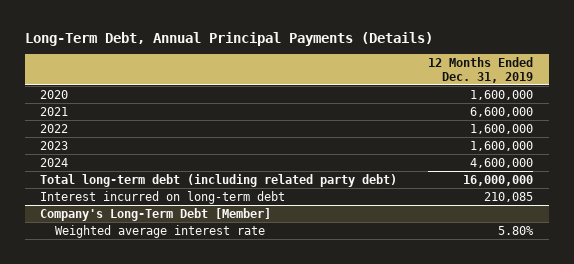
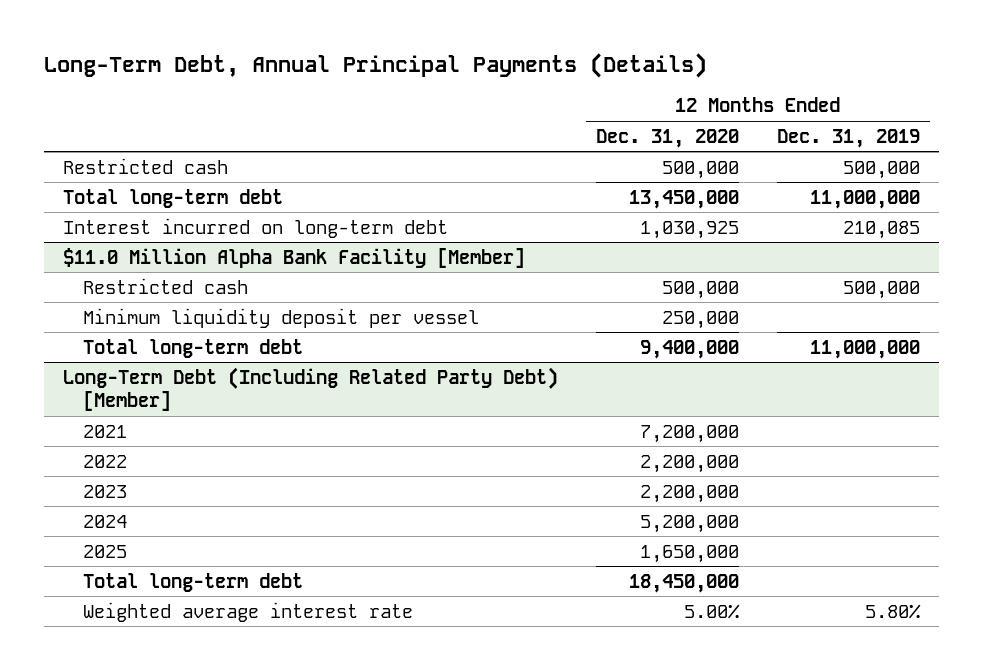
none -> [595,128,739,148] Dec. 31, 2020
[40,89,69,99] 2020 -> none
[40,106,69,116] 2021 -> none
[40,123,69,133] 2022 -> none
[40,140,69,150] 2023 -> none
[40,157,69,167] 2024 -> none
none -> [62,157,228,174] Restricted cash
[40,173,398,187] Total long-term debt (including related party debt) -> [62,188,283,208] Total long-term debt
[463,174,534,186] 16,000,000 -> [809,189,920,209] 11,000,000
none -> [62,247,525,268] $11.0 Million Alpha Bank Facility [Member]
none -> [82,277,248,294] Restricted cash
none -> [82,307,479,328] Minimum liquidity deposit per vessel
none -> [82,338,303,358] Total long-term debt
[40,207,272,221] Company's Long-Term Debt [Member] -> [62,366,558,412] Long-Term Debt (Including Related Party Debt) [Member]
none -> [82,424,127,438] 2021
none -> [82,454,127,468] 2022
none -> [82,484,127,498] 2023
none -> [82,514,127,528] 2024
none -> [82,544,127,558] 2025
none -> [82,572,303,592] Total long-term debt

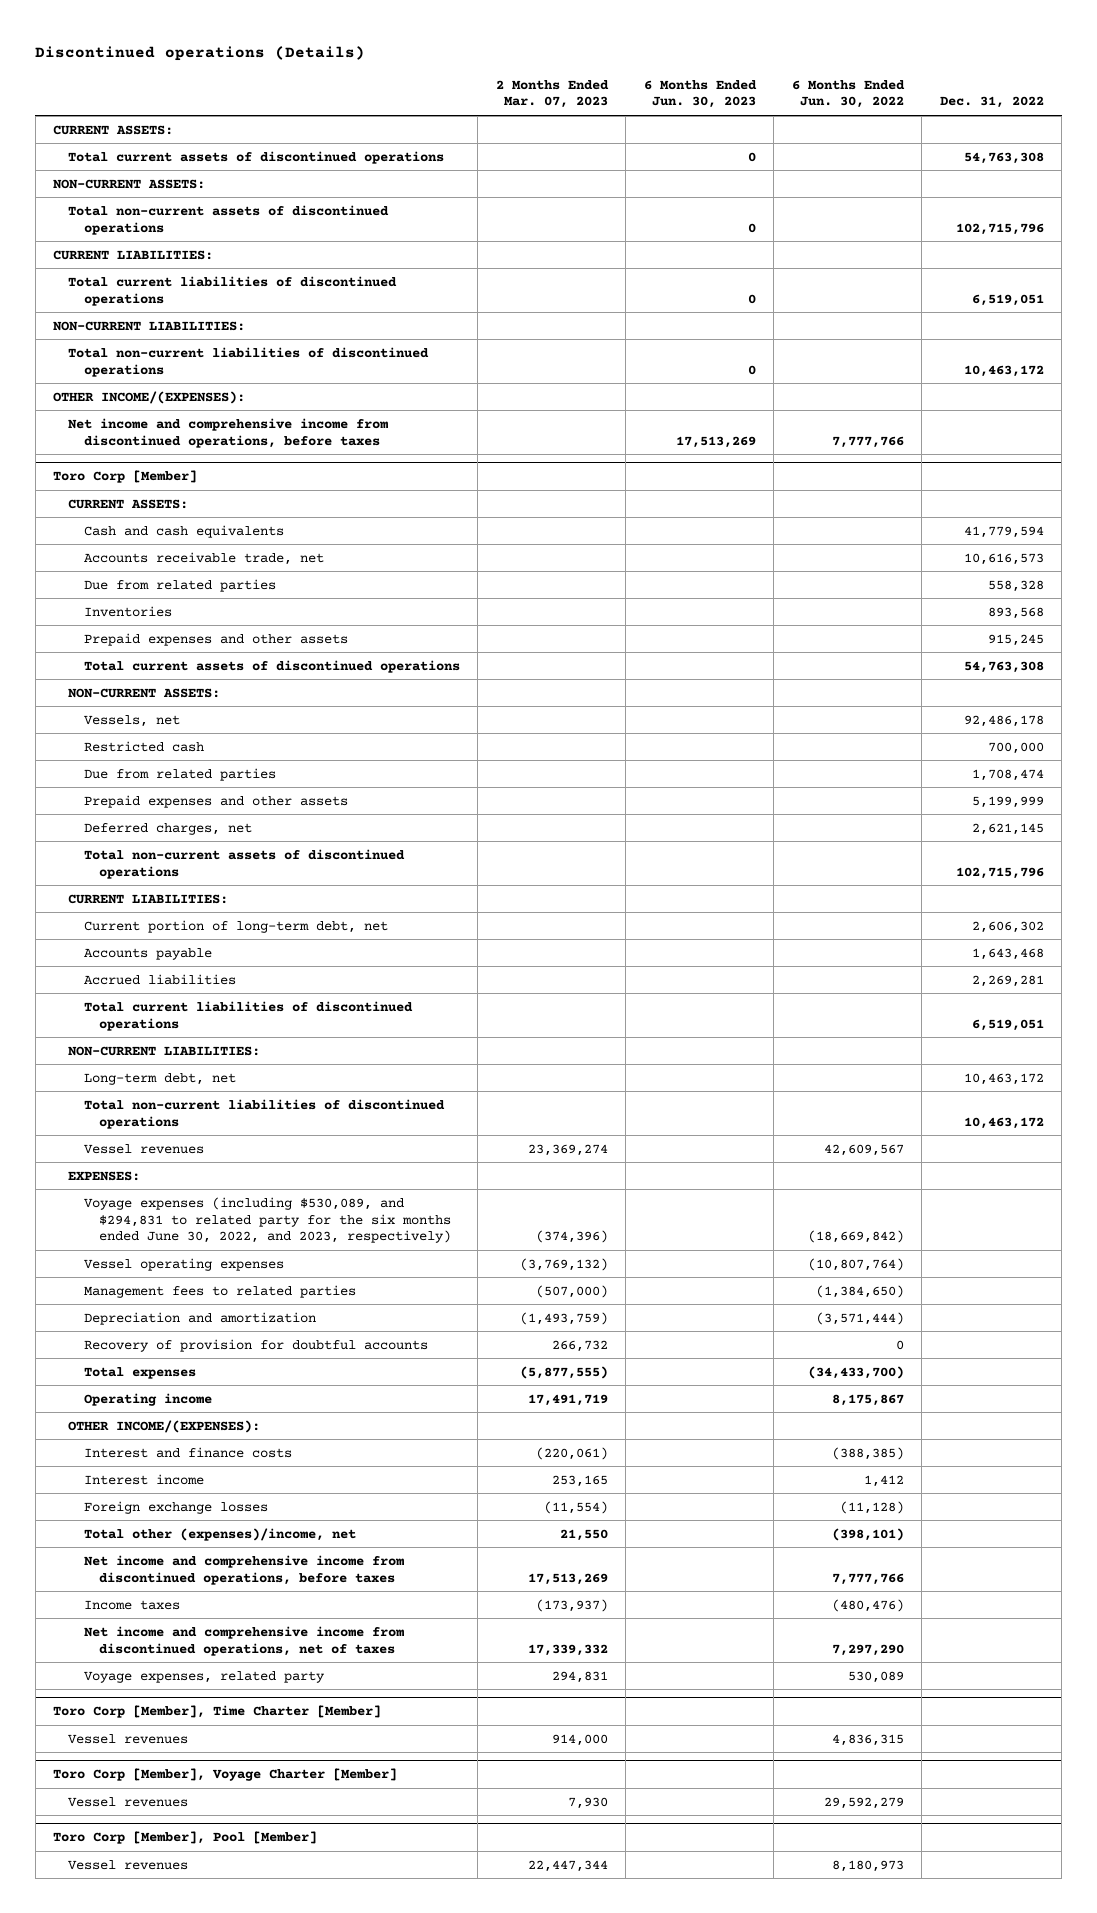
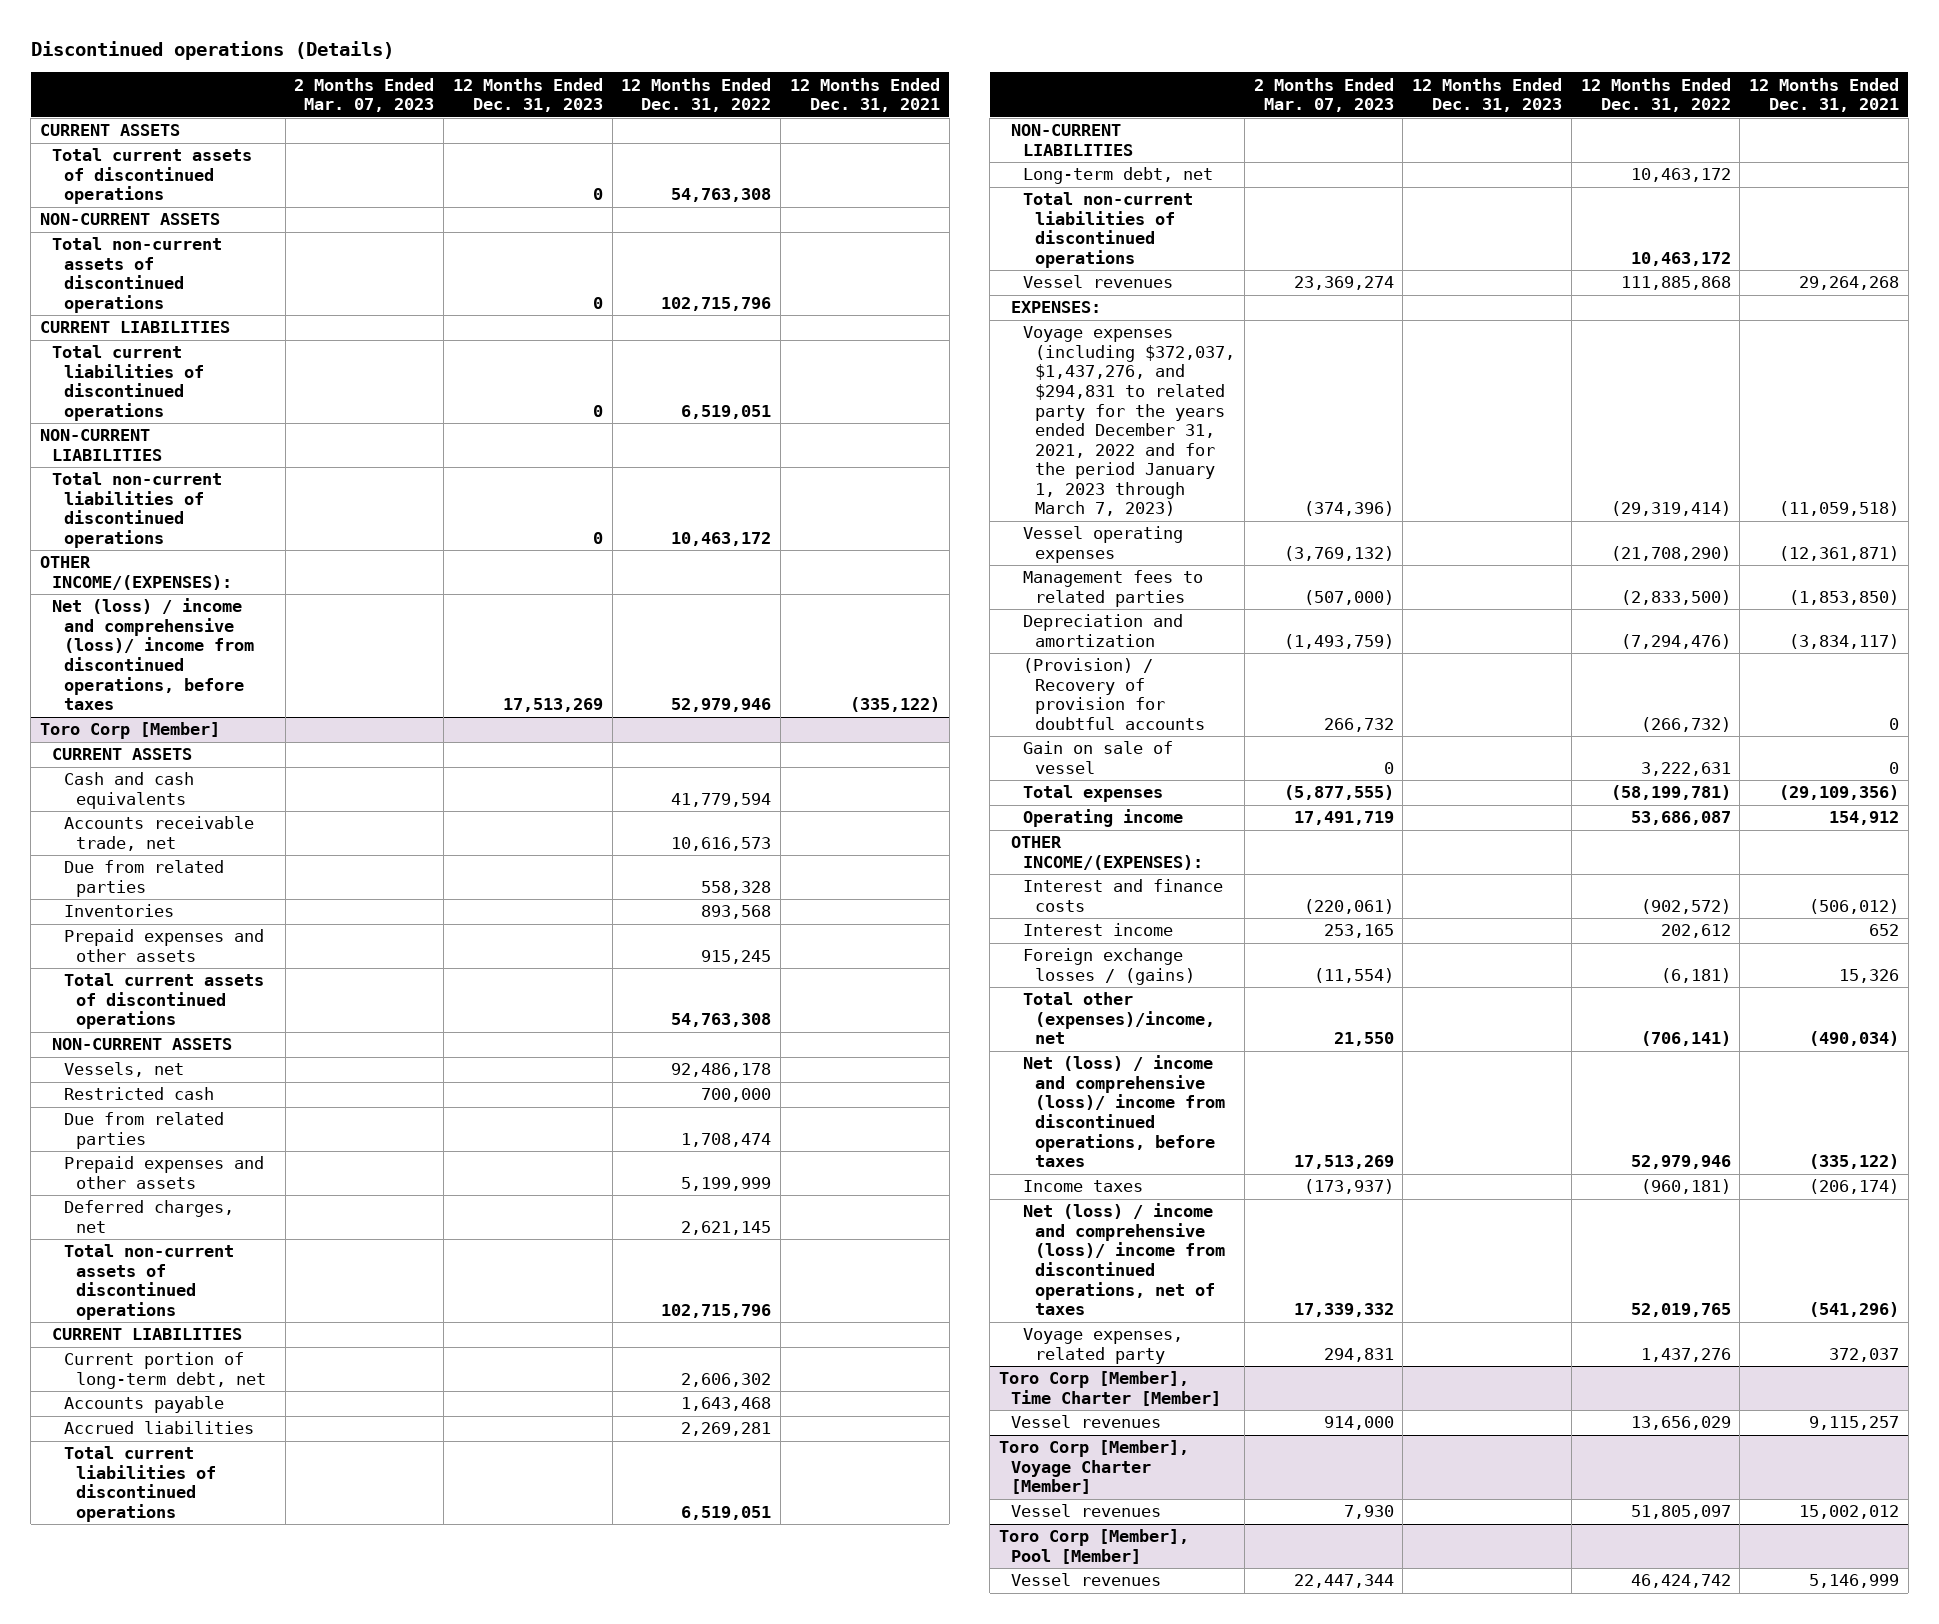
[643,79,757,109] 6 Months Ended Jun. 30, 2023 -> none
[791,79,905,109] 6 Months Ended Jun. 30, 2022 -> none
[939,96,1044,109] Dec. 31, 2022 -> none
none -> [452,77,603,113] 12 Months Ended Dec. 31, 2023
none -> [621,77,772,113] 12 Months Ended Dec. 31, 2022
none -> [789,77,940,113] 12 Months Ended Dec. 31, 2021
[53,124,174,135] CURRENT ASSETS: -> [39,124,180,137] CURRENT ASSETS
[53,178,206,189] NON-CURRENT ASSETS: -> [39,213,220,226] NON-CURRENT ASSETS
[53,249,214,260] CURRENT LIABILITIES: -> [39,321,230,334] CURRENT LIABILITIES
[53,320,246,331] NON-CURRENT LIABILITIES: -> [39,429,162,461] NON-CURRENT LIABILITIES
[68,417,389,448] Net income and comprehensive income from discontinued operations, before taxes -> [51,598,254,711] Net (loss) / income and comprehensive (loss)/ income from discontinued operations, before taxes
[68,498,189,509] CURRENT ASSETS: -> [51,748,192,761] CURRENT ASSETS
[68,687,221,698] NON-CURRENT ASSETS: -> [51,1038,232,1051] NON-CURRENT ASSETS
[68,893,229,904] CURRENT LIABILITIES: -> [51,1328,242,1341] CURRENT LIABILITIES
[68,1045,261,1056] NON-CURRENT LIABILITIES: -> [1011,124,1134,156] NON-CURRENT LIABILITIES
[83,1196,452,1244] Voyage expenses (including $530,089, and $294,831 to related party for the six months ended June 30, 2022, and 2023, respectively) -> [1023,326,1236,517] Voyage expenses (including $372,037, $1,437,276, and $294,831 to related party for the years ended December 31, 2021, 2022 and for the period January 1, 2023 through March 7, 2023)
[83,1338,428,1352] Recovery of provision for doubtful accounts -> [1023,658,1206,730] (Provision) / Recovery of provision for doubtful accounts
none -> [1023,741,1174,774] Gain on sale of vessel
[83,1500,268,1514] Foreign exchange losses -> [1023,948,1196,985] Foreign exchange losses / (gains)
[83,1554,404,1585] Net income and comprehensive income from discontinued operations, before taxes -> [1023,1055,1226,1168] Net (loss) / income and comprehensive (loss)/ income from discontinued operations, before taxes
[83,1625,404,1656] Net income and comprehensive income from discontinued operations, net of taxes -> [1023,1203,1226,1316] Net (loss) / income and comprehensive (loss)/ income from discontinued operations, net of taxes

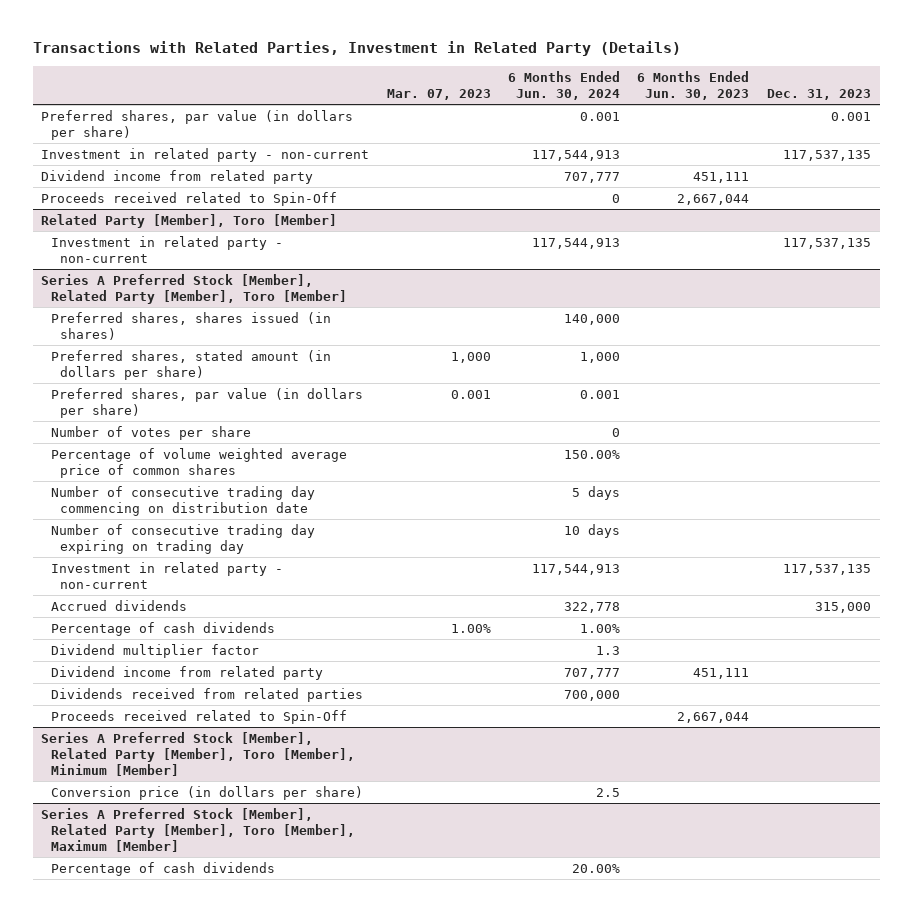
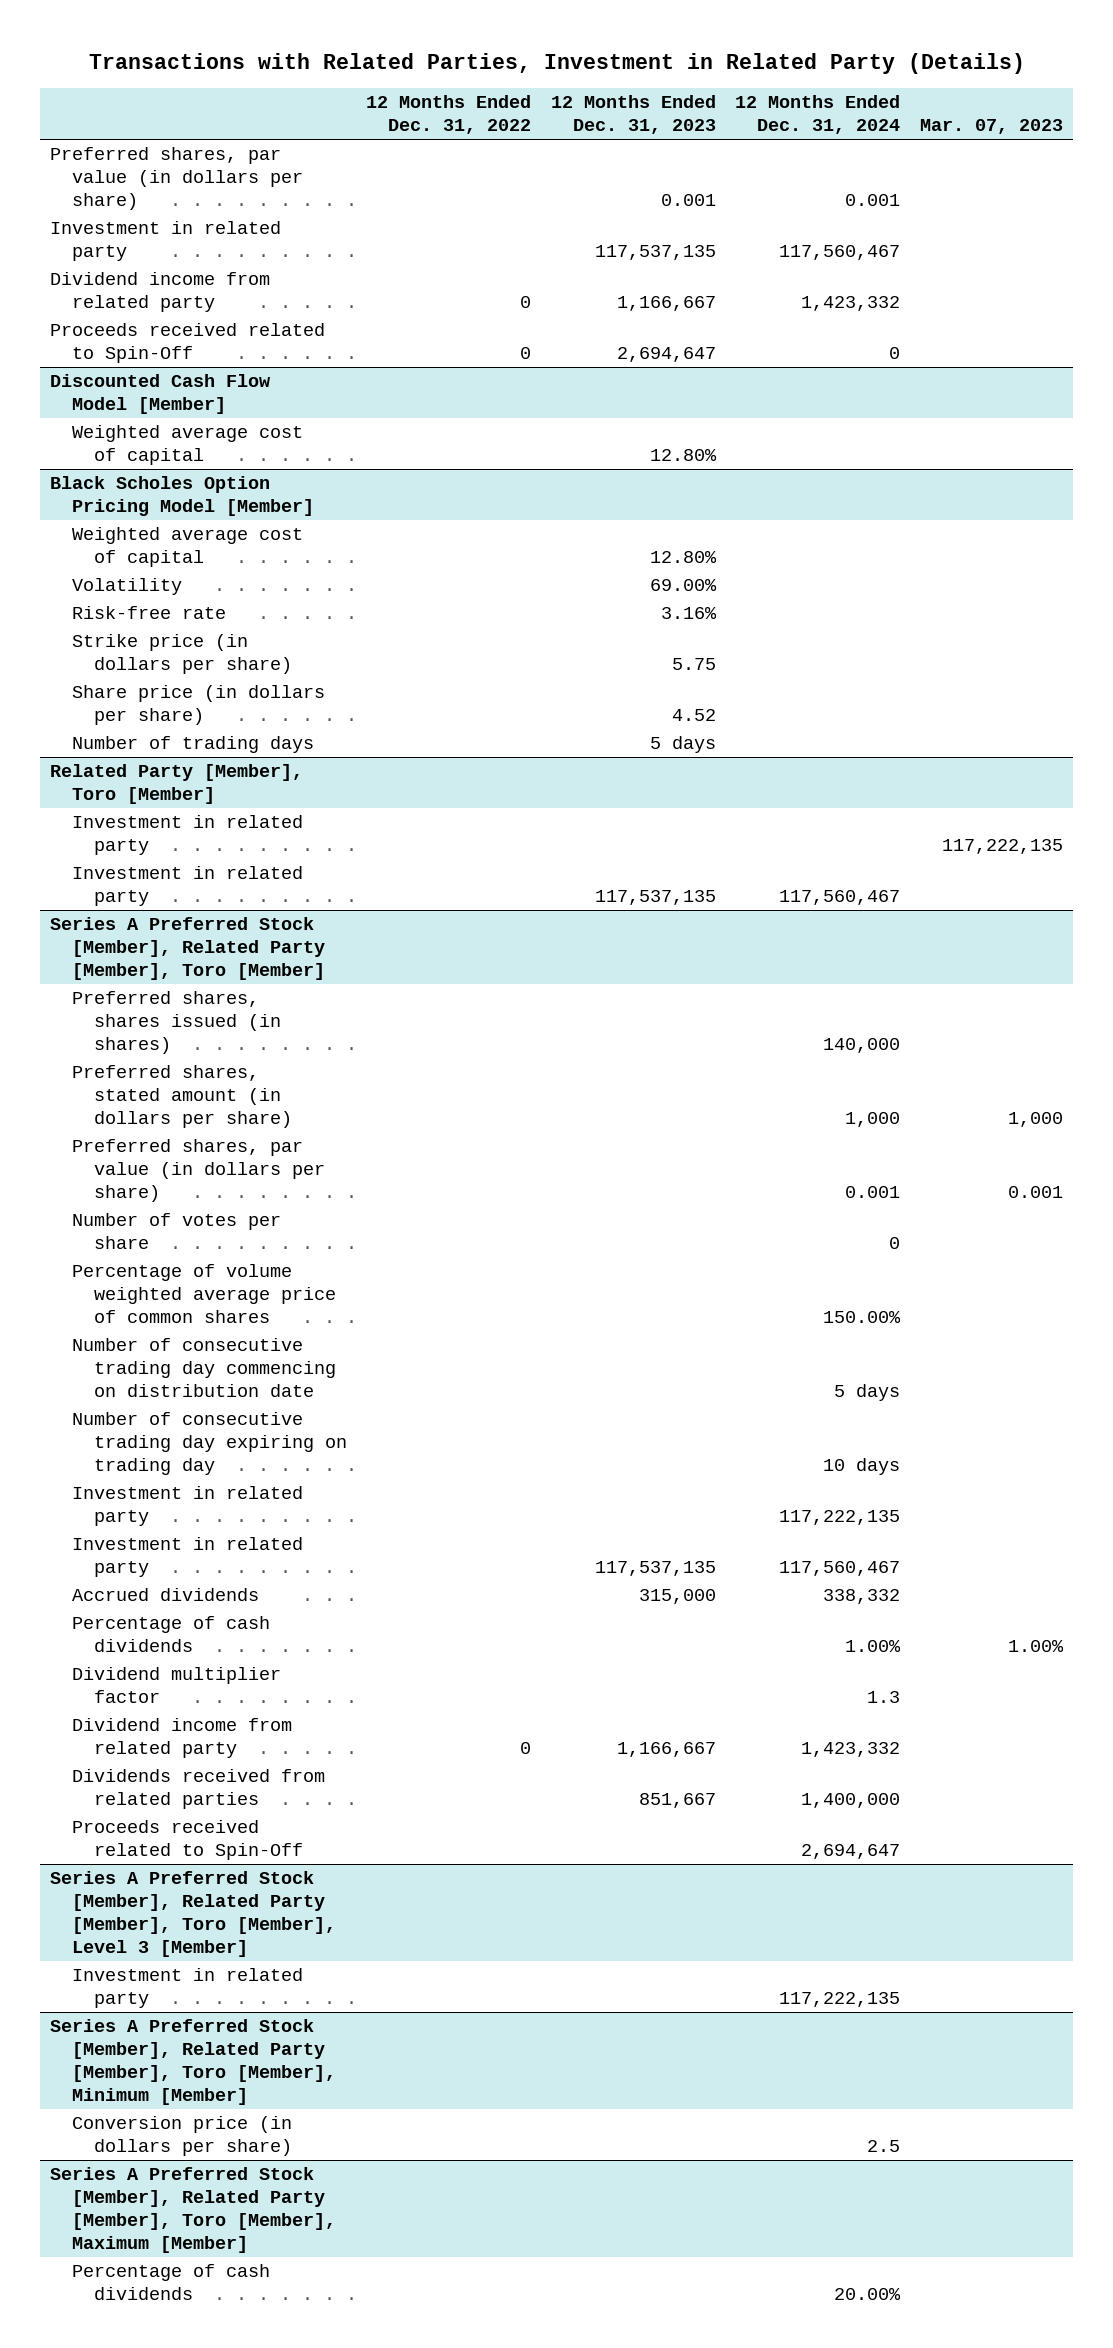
[508,70,621,100] 6 Months Ended Jun. 30, 2024 -> none
[637,70,750,100] 6 Months Ended Jun. 30, 2023 -> none
[766,88,871,100] Dec. 31, 2023 -> none
none -> [366,95,532,135] 12 Months Ended Dec. 31, 2022
none -> [550,95,716,135] 12 Months Ended Dec. 31, 2023
none -> [735,95,901,135] 12 Months Ended Dec. 31, 2024
[41,147,370,162] Investment in related party - non-current -> [50,221,282,262] Investment in related party
none -> [50,374,271,415] Discounted Cash Flow Model [Member]
none -> [71,425,303,466] Weighted average cost of capital
none -> [50,476,314,517] Black Scholes Option Pricing Model [Member]
none -> [71,527,303,568] Weighted average cost of capital
none -> [71,578,182,596] Volatility
none -> [71,606,226,620] Risk-free rate
none -> [71,634,292,675] Strike price (in dollars per share)
none -> [71,685,325,726] Share price (in dollars per share)
none -> [71,736,314,754] Number of trading days
none -> [71,815,303,856] Investment in related party
[50,235,283,263] Investment in related party - non-current -> [71,866,303,907] Investment in related party
none -> [71,1486,303,1527] Investment in related party
[50,561,283,589] Investment in related party - non-current -> [71,1537,303,1578] Investment in related party
none -> [50,1871,336,1957] Series A Preferred Stock [Member], Related Party [Member], Toro [Member], Level 3 [Member]
none -> [71,1968,303,2009] Investment in related party

